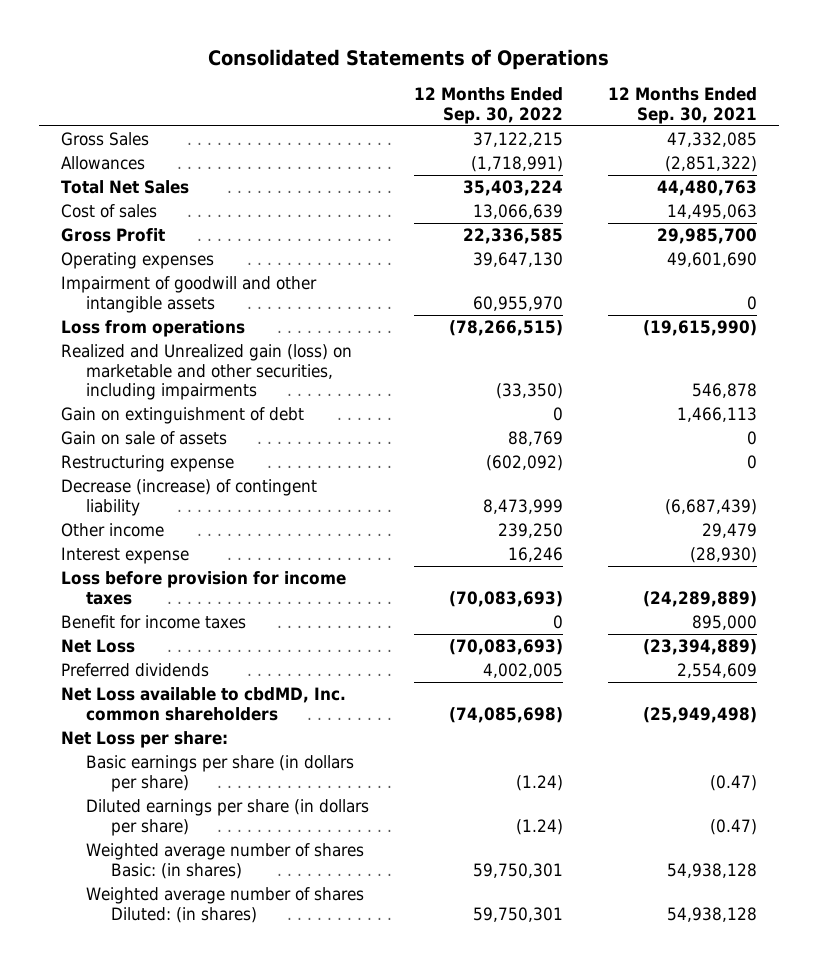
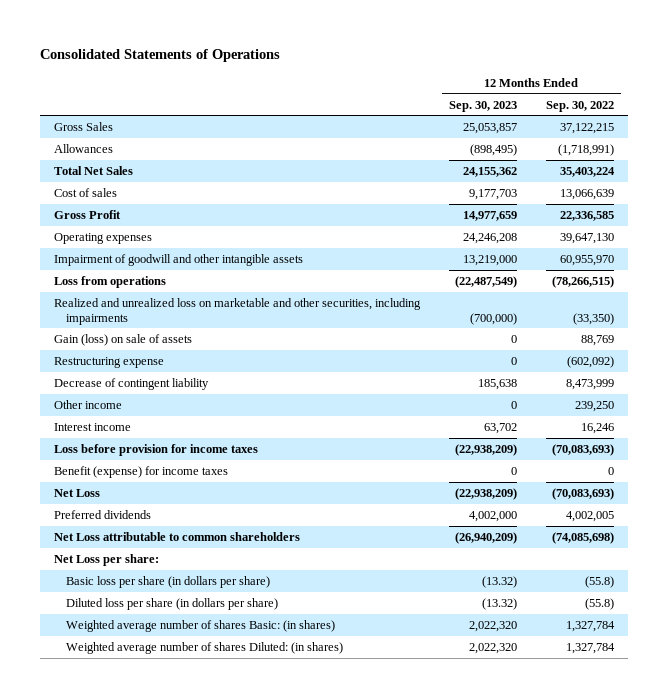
[607,87,757,124] 12 Months Ended Sep. 30, 2021 -> none
none -> [449,100,518,112] Sep. 30, 2023
[61,407,305,425] Gain on extinguishment of debt -> none
[61,344,353,401] Realized and Unrealized gain (loss) on marketable and other securities, including impairments -> [54,297,422,325] Realized and unrealized loss on marketable and other securities, including impairments
[61,431,228,446] Gain on sale of assets -> [54,333,193,346] Gain (loss) on sale of assets
[61,479,318,516] Decrease (increase) of contingent liability -> [54,377,210,390] Decrease of contingent liability
[61,547,190,565] Interest expense -> [54,422,132,431] Interest income
[61,615,247,630] Benefit for income taxes -> [54,465,229,478] Benefit (expense) for income taxes
[61,687,347,721] Net Loss available to cbdMD, Inc. common shareholders -> [54,531,301,541] Net Loss attributable to common shareholders
[86,755,355,792] Basic earnings per share (in dollars per share) -> [65,575,270,588] Basic loss per share (in dollars per share)
[515,774,563,791] (1.24) -> [584,575,614,588] (55.8)
[86,799,370,836] Diluted earnings per share (in dollars per share) -> [65,597,278,610] Diluted loss per share (in dollars per share)
[515,818,563,835] (1.24) -> [584,597,614,610] (55.8)
[472,862,563,878] 59,750,301 -> [565,620,615,632] 1,327,784
[472,906,563,922] 59,750,301 -> [565,642,615,654] 1,327,784

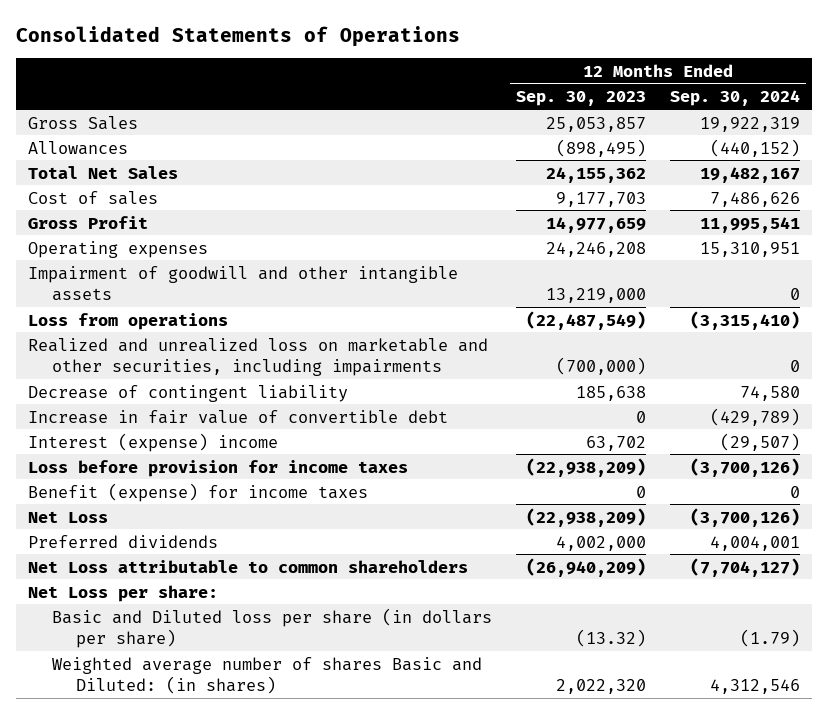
[545,100,614,112] Sep. 30, 2022 -> none
none -> [670,90,801,107] Sep. 30, 2024
[54,333,193,346] Gain (loss) on sale of assets -> none
[54,356,165,368] Restructuring expense -> none
[54,399,123,409] Other income -> none
none -> [27,409,448,424] Increase in fair value of convertible debt
[54,422,132,431] Interest income -> [27,432,278,452] Interest (expense) income
[65,597,278,610] Diluted loss per share (in dollars per share) -> none
[65,641,343,654] Weighted average number of shares Diluted: (in shares) -> none
[65,575,270,588] Basic loss per share (in dollars per share) -> [52,607,493,648] Basic and Diluted loss per share (in dollars per share)
[65,619,335,632] Weighted average number of shares Basic: (in shares) -> [52,656,483,694] Weighted average number of shares Basic and Diluted: (in shares)

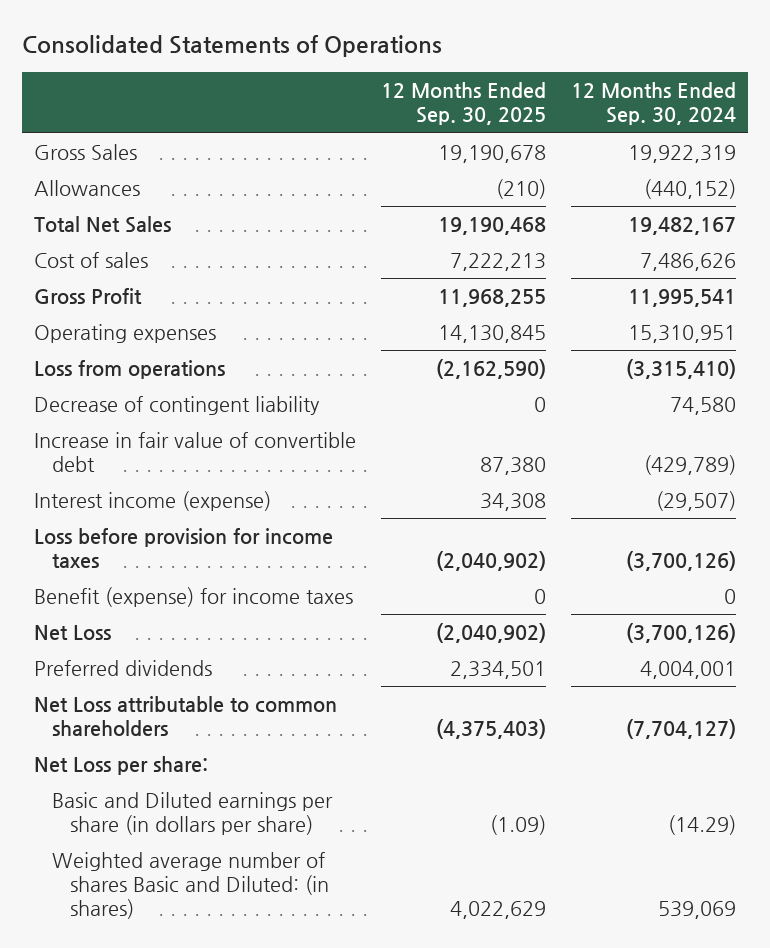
[516,91,647,107] Sep. 30, 2023 -> none
none -> [380,82,546,126] 12 Months Ended Sep. 30, 2025
[27,265,458,301] Impairment of goodwill and other intangible assets -> none
[27,337,488,376] Realized and unrealized loss on marketable and other securities, including impairments -> none
[27,432,278,452] Interest (expense) income -> [33,491,271,512] Interest income (expense)
[52,607,493,648] Basic and Diluted loss per share (in dollars per share) -> [51,792,333,836] Basic and Diluted earnings per share (in dollars per share)
[740,628,801,647] (1.79) -> [667,815,736,836] (14.29)
[710,678,801,694] 4,312,546 -> [657,901,736,920] 539,069

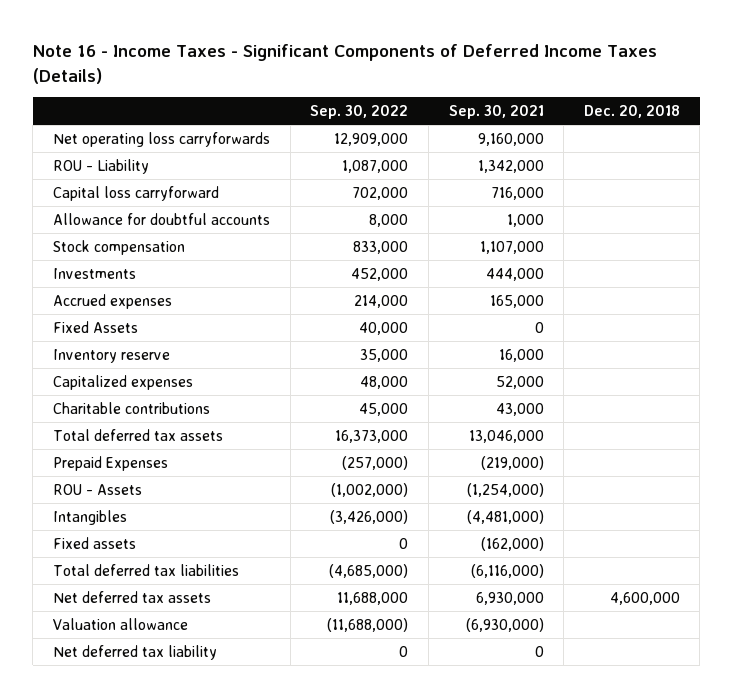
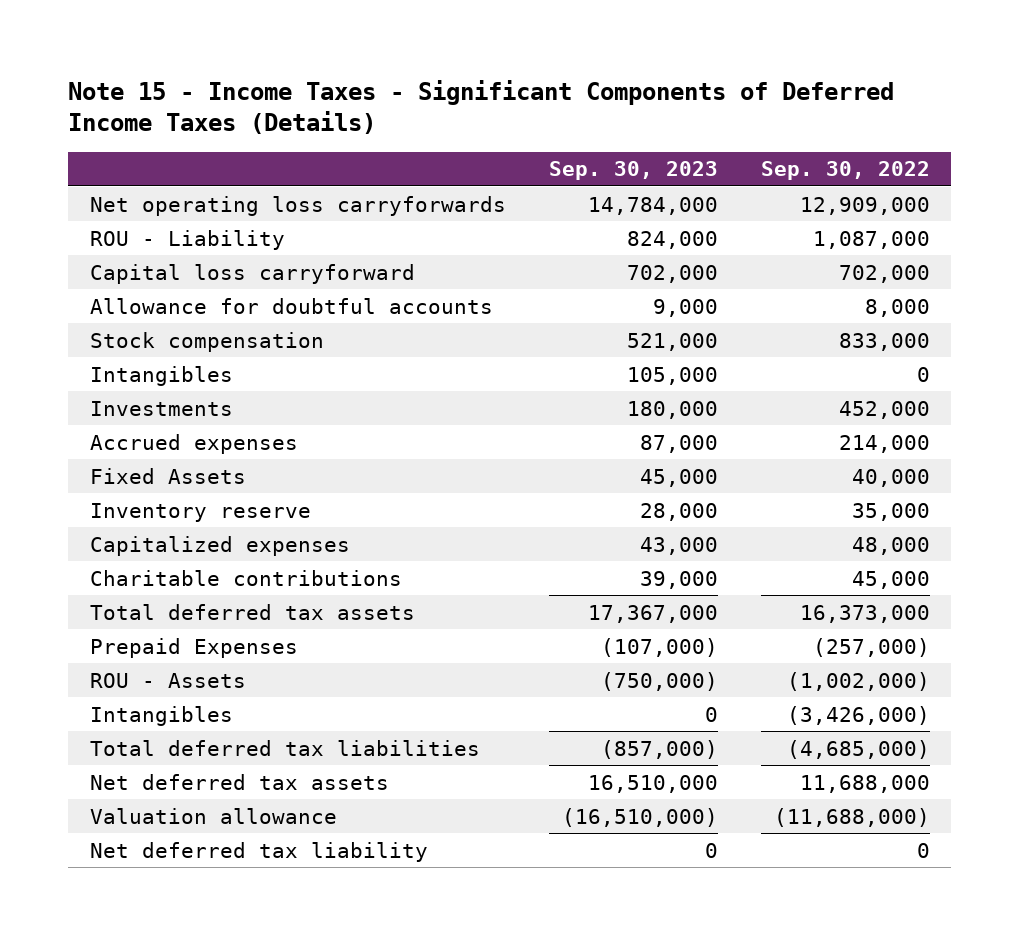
[32,44,657,84] Note 16 - Income Taxes - Significant Components of Deferred Income Taxes (Details) -> [68,79,895,135] Note 15 - Income Taxes - Significant Components of Deferred Income Taxes (Details)
[448,105,544,120] Sep. 30, 2021 -> none
[583,105,680,119] Dec. 20, 2018 -> none
none -> [548,161,718,181] Sep. 30, 2023
none -> [89,365,233,386] Intangibles
[53,536,137,549] Fixed assets -> none

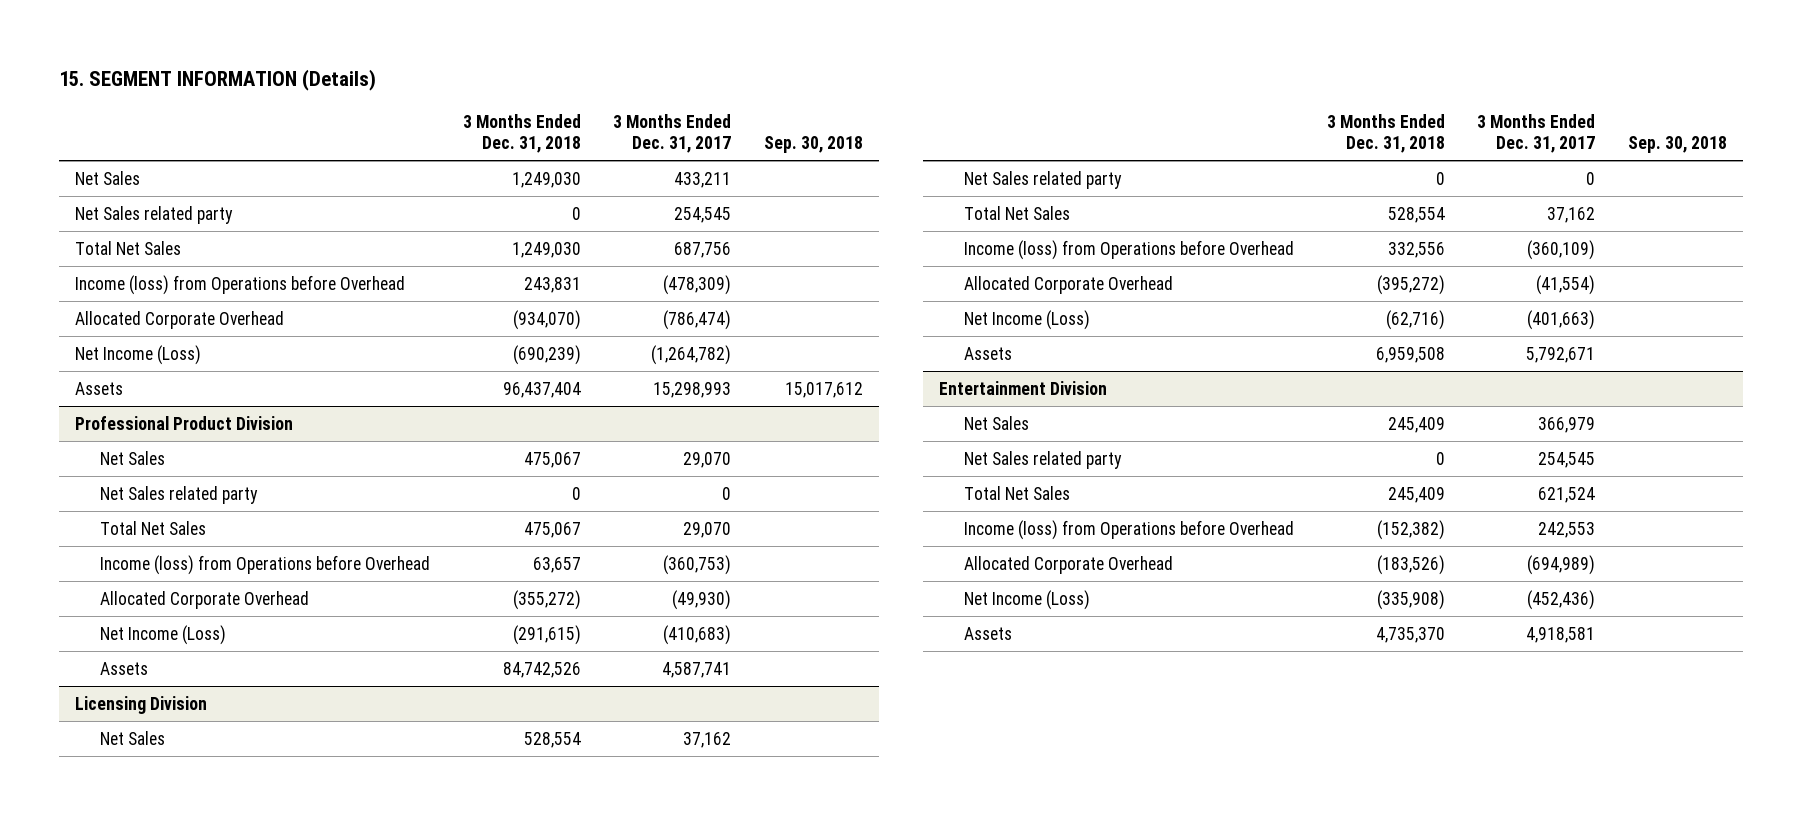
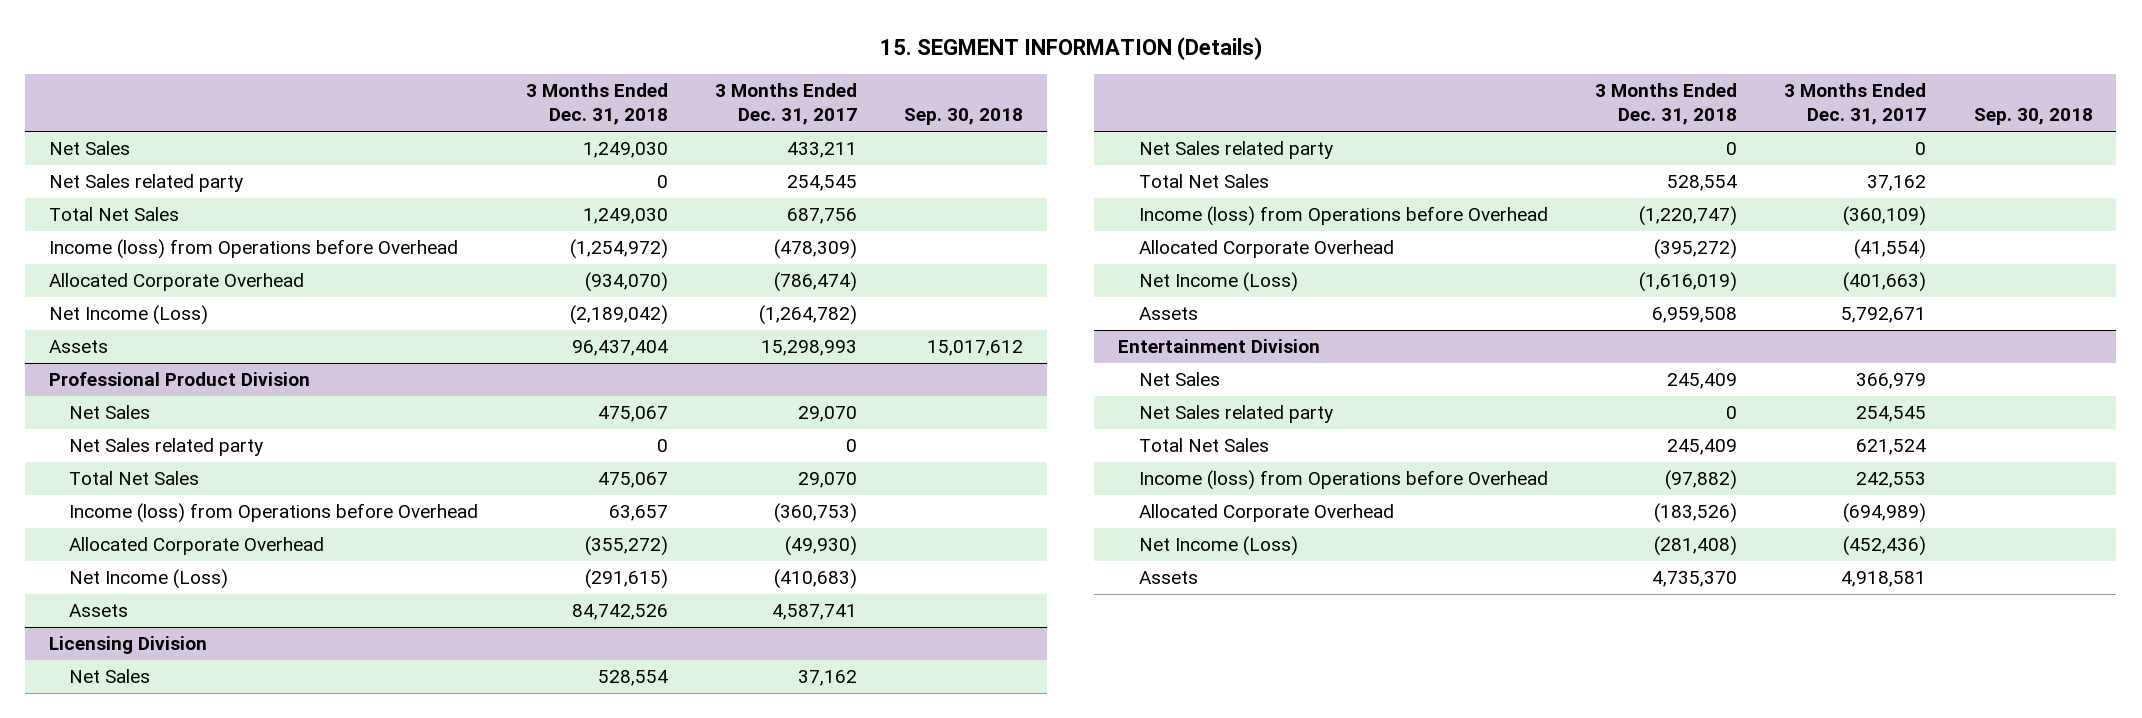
[523,276,581,293] 243,831 -> [569,239,668,260] (1,254,972)
[512,344,581,365] (690,239) -> [569,305,668,326] (2,189,042)
[1387,241,1445,258] 332,556 -> [1639,206,1738,227] (1,220,747)
[1385,309,1445,330] (62,716) -> [1639,272,1738,293] (1,616,019)
[1376,519,1445,540] (152,382) -> [1665,470,1738,491] (97,882)
[1376,589,1445,610] (335,908) -> [1654,536,1738,557] (281,408)

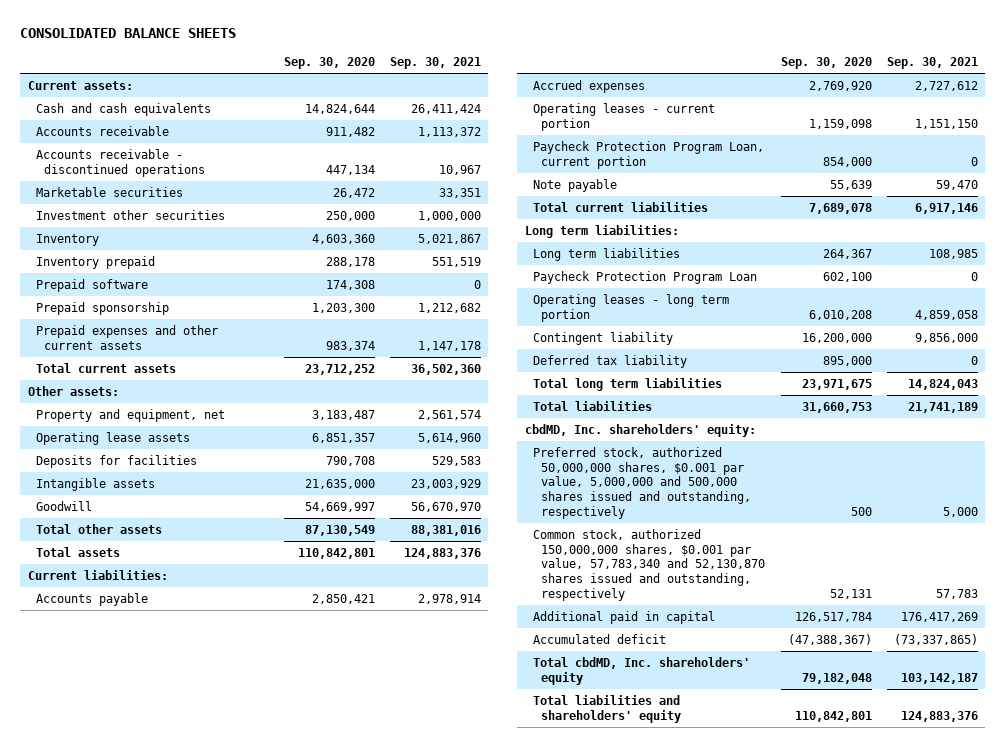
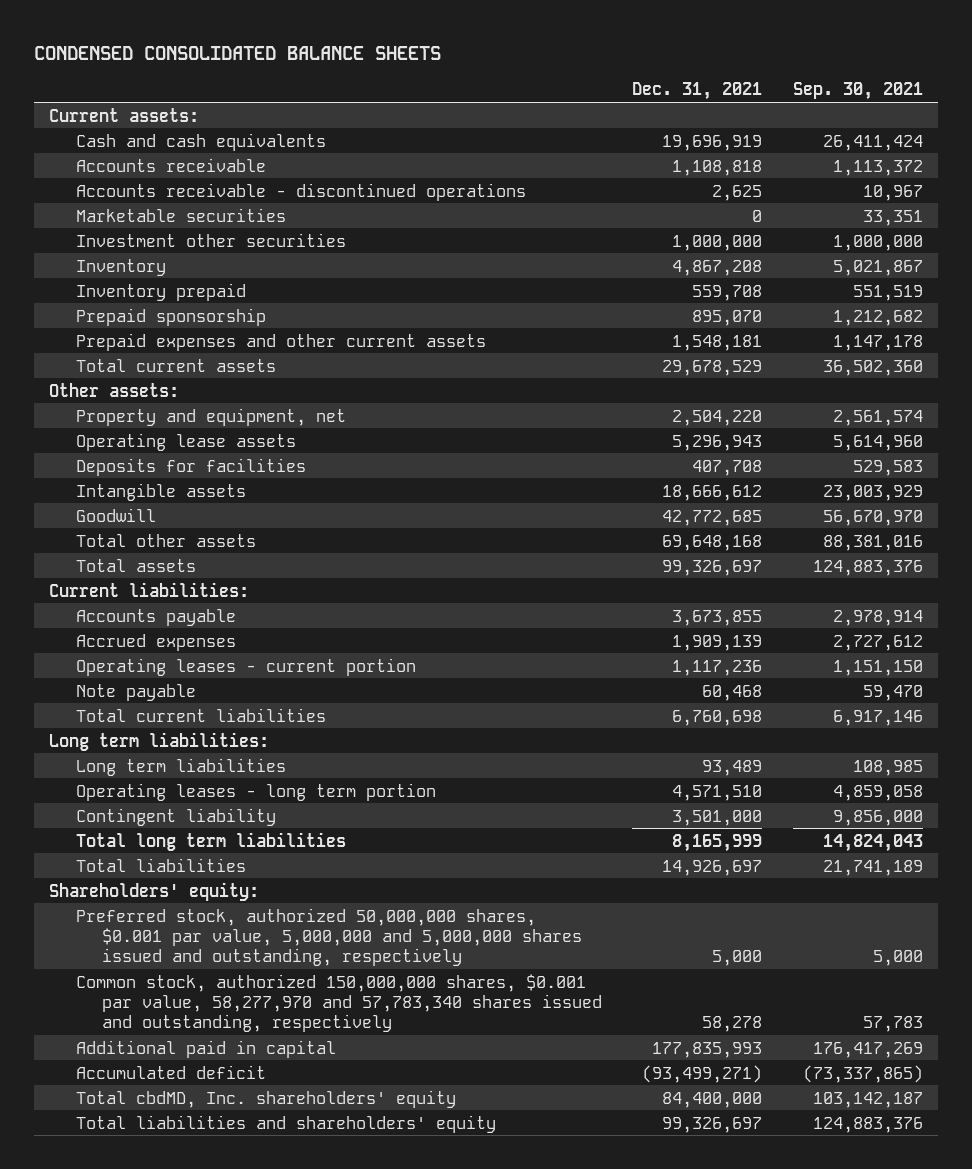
[20,28,237,39] CONSOLIDATED BALANCE SHEETS -> [34,46,442,61] CONDENSED CONSOLIDATED BALANCE SHEETS
[283,56,375,69] Sep. 30, 2020 -> none
none -> [632,82,763,101] Dec. 31, 2021
[36,278,149,292] Prepaid software -> none
[533,140,765,169] Paycheck Protection Program Loan, current portion -> none
[533,270,758,284] Paycheck Protection Program Loan -> none
[533,354,688,368] Deferred tax liability -> none
[525,423,757,437] cbdMD, Inc. shareholders' equity: -> [49,881,260,901] Shareholders' equity:
[533,446,752,519] Preferred stock, authorized 50,000,000 shares, $0.001 par value, 5,000,000 and 500,000 shares issued and outstanding, respectively -> [75,907,582,967] Preferred stock, authorized 50,000,000 shares, $0.001 par value, 5,000,000 and 5,000,000 shares issued and outstanding, respectively
[533,528,766,601] Common stock, authorized 150,000,000 shares, $0.001 par value, 57,783,340 and 52,130,870 shares issued and outstanding, respectively -> [75,973,602,1033] Common stock, authorized 150,000,000 shares, $0.001 par value, 58,277,970 and 57,783,340 shares issued and outstanding, respectively

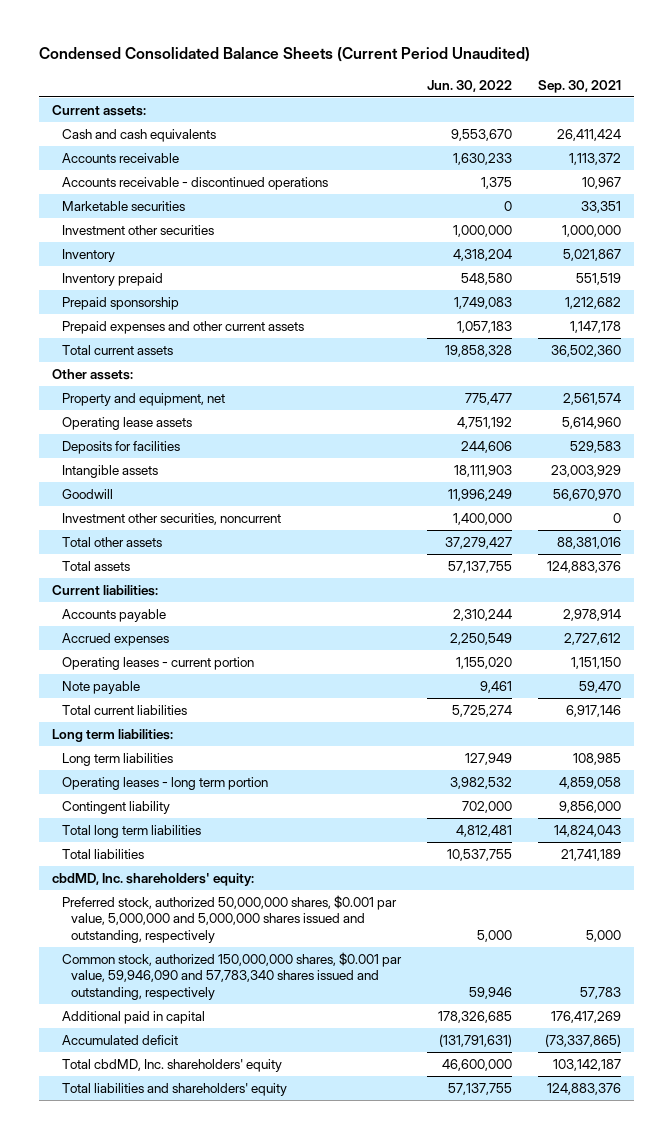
[34,46,442,61] CONDENSED CONSOLIDATED BALANCE SHEETS -> [38,47,530,63] Condensed Consolidated Balance Sheets (Current Period Unaudited)
[632,82,763,101] Dec. 31, 2021 -> none
none -> [426,79,512,92] Jun. 30, 2022
none -> [61,512,281,525] Investment other securities, noncurrent
[49,881,260,901] Shareholders' equity: -> [51,872,254,886] cbdMD, Inc. shareholders' equity:
[75,973,602,1033] Common stock, authorized 150,000,000 shares, $0.001 par value, 58,277,970 and 57,783,340 shares issued and outstanding, respectively -> [61,951,402,1000] Common stock, authorized 150,000,000 shares, $0.001 par value, 59,946,090 and 57,783,340 shares issued and outstanding, respectively

